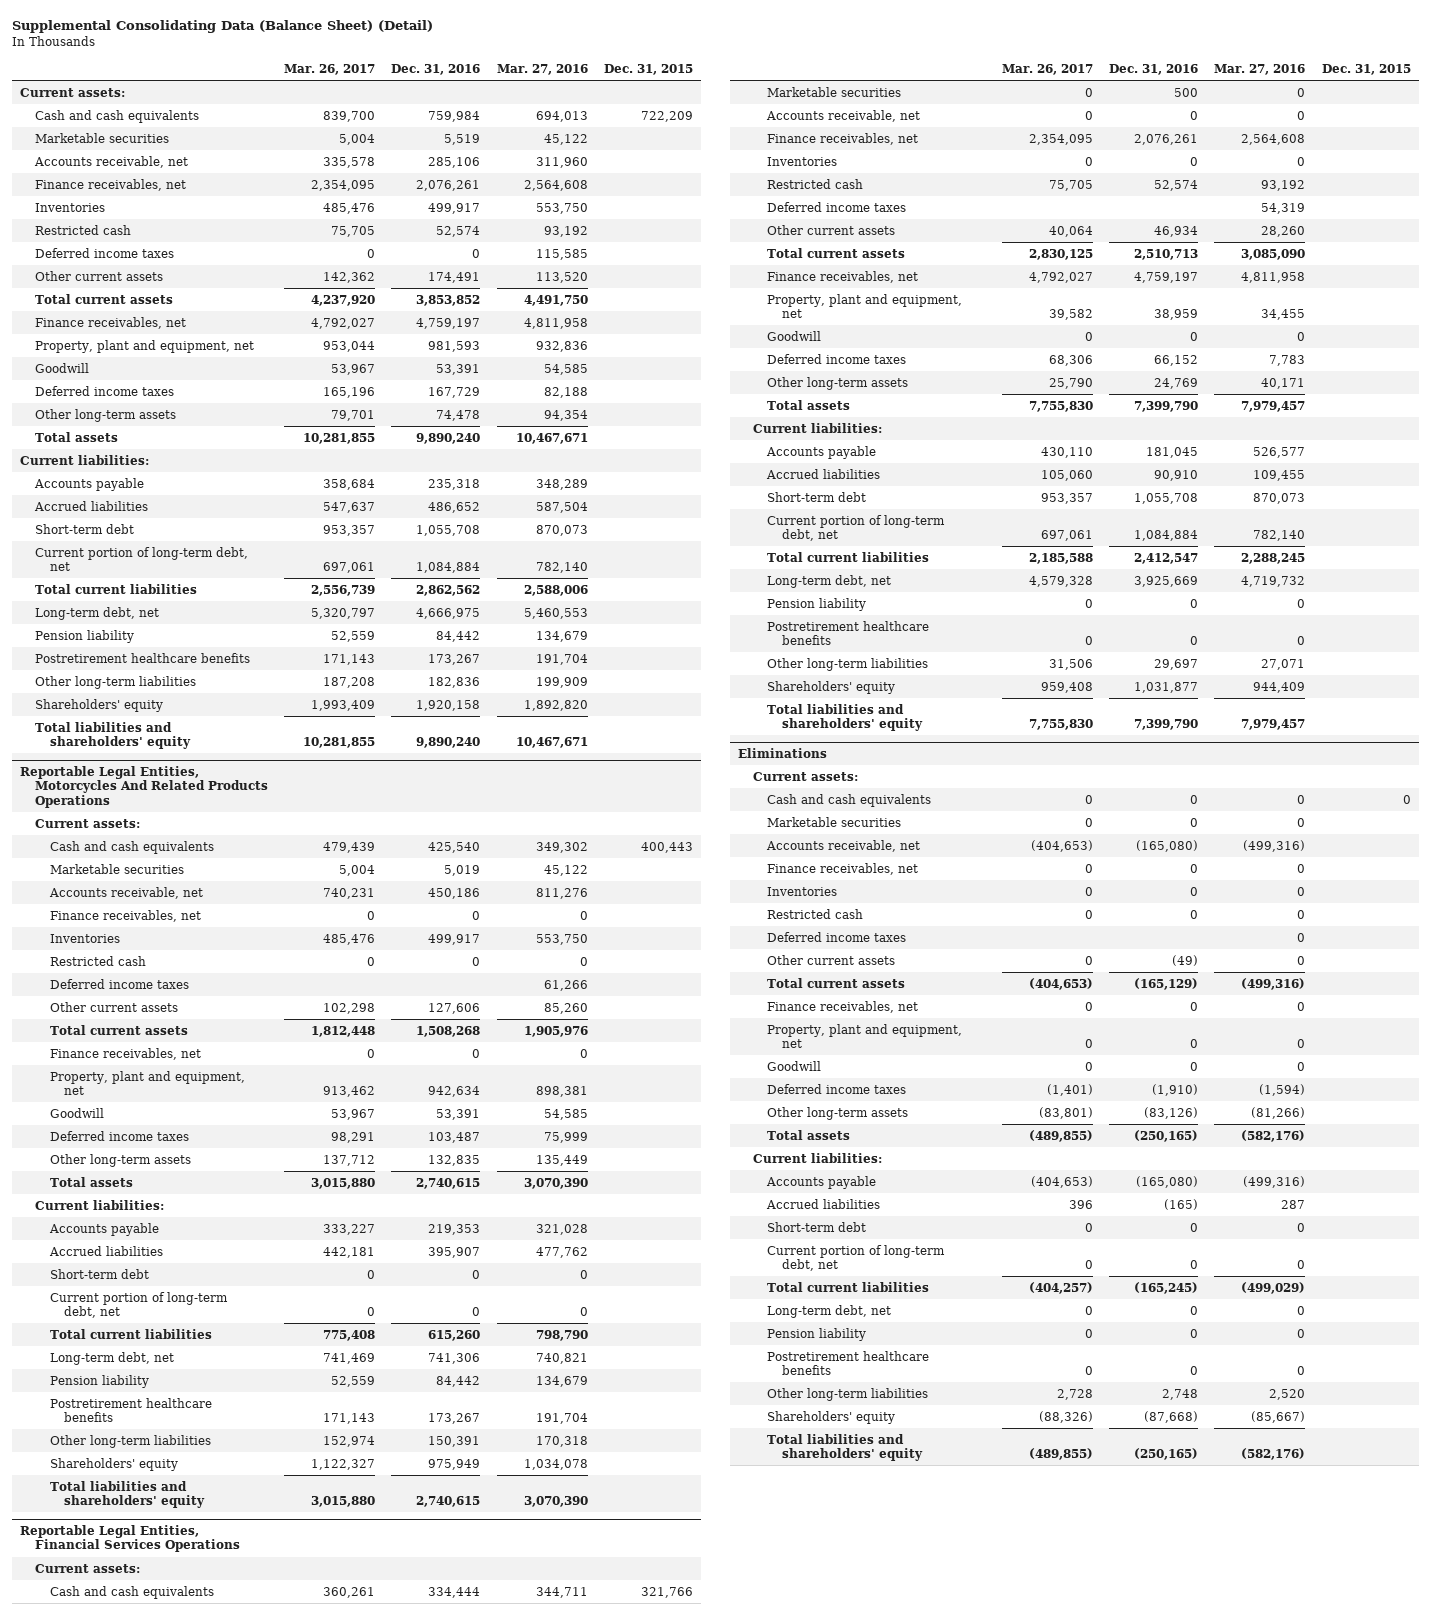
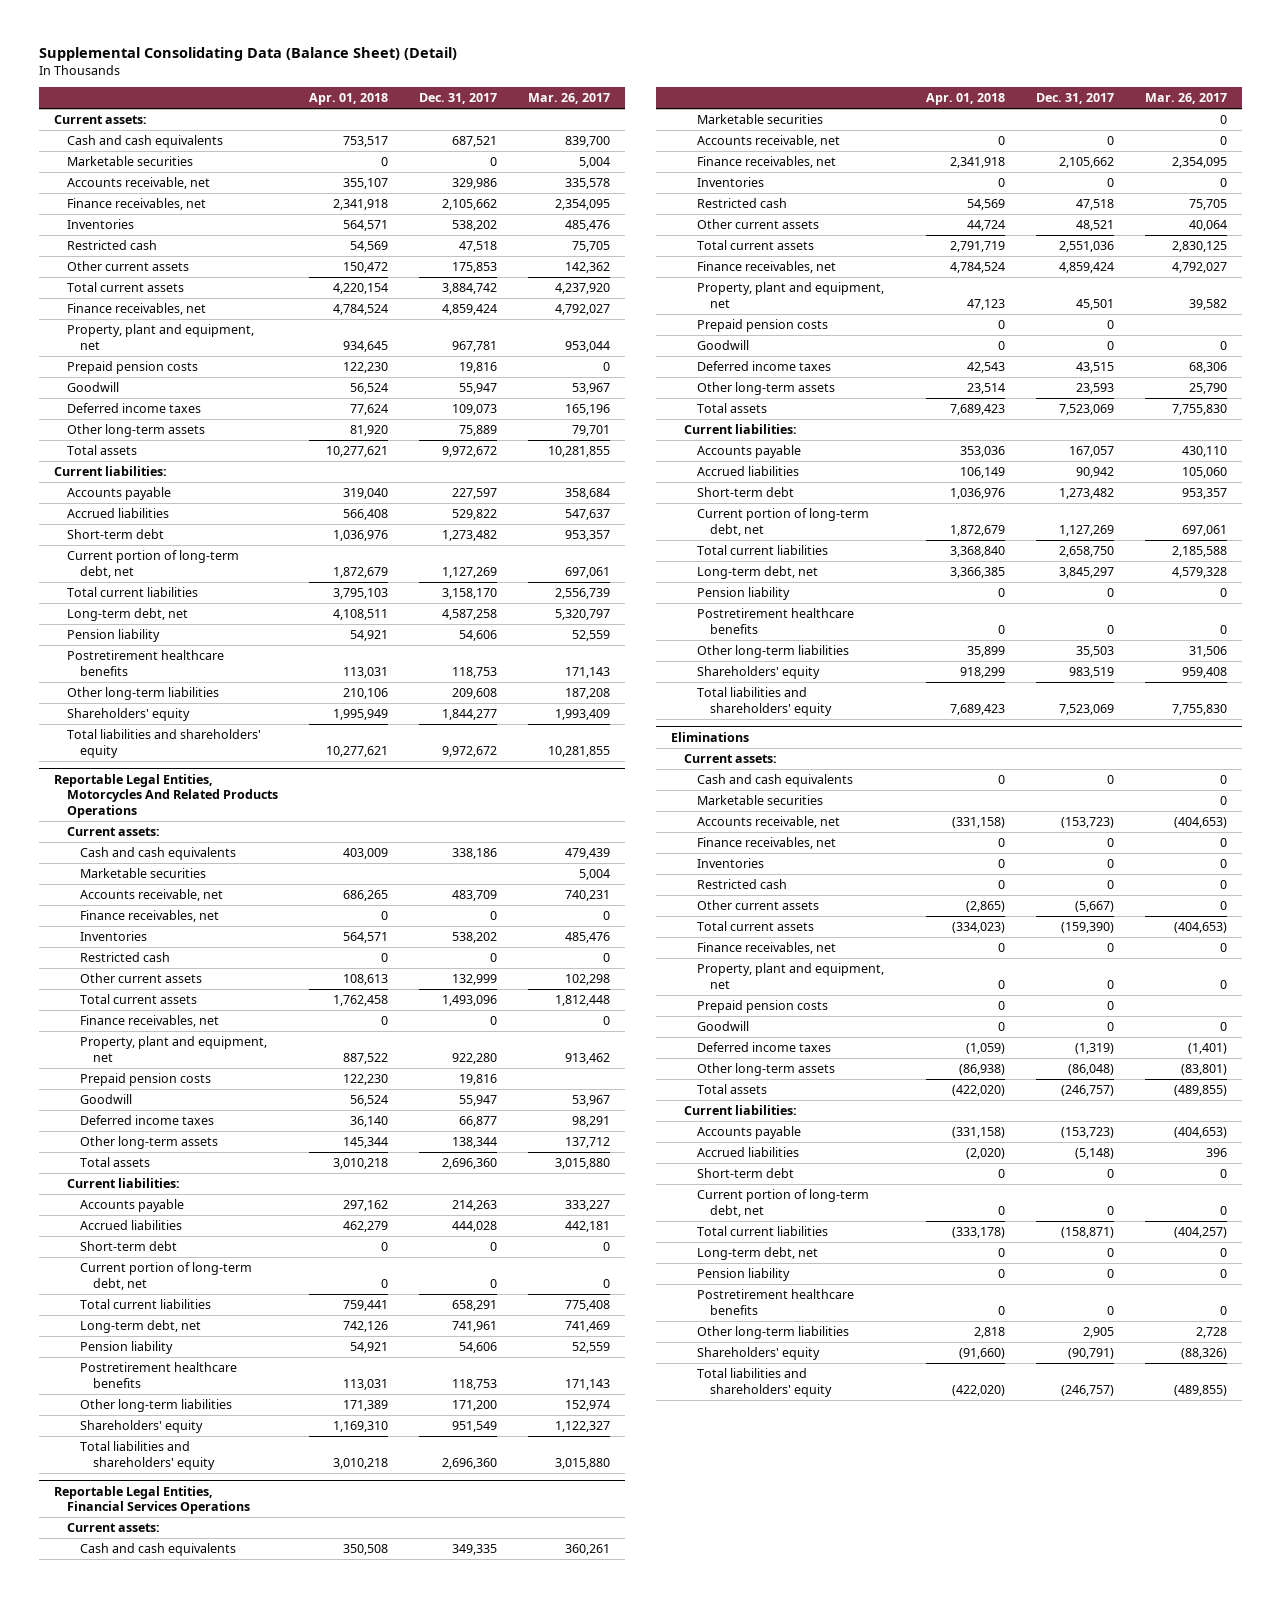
[391,63,481,75] Dec. 31, 2016 -> none
[496,63,588,75] Mar. 27, 2016 -> none
[603,63,693,75] Dec. 31, 2015 -> none
none -> [309,93,389,106] Apr. 01, 2018
none -> [418,93,497,105] Dec. 31, 2017
[34,247,174,258] Deferred income taxes -> none
none -> [67,360,199,374] Prepaid pension costs
[49,978,189,989] Deferred income taxes -> none
none -> [80,1072,212,1086] Prepaid pension costs
[767,201,907,212] Deferred income taxes -> none
none -> [697,318,829,332] Prepaid pension costs
[767,931,907,942] Deferred income taxes -> none
none -> [697,999,829,1013] Prepaid pension costs

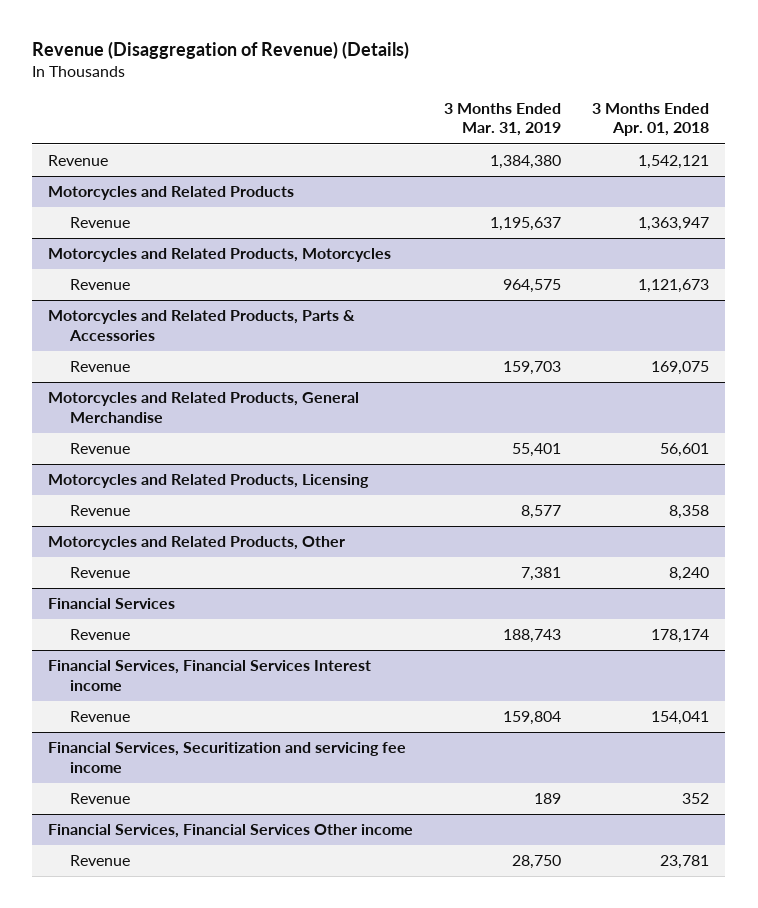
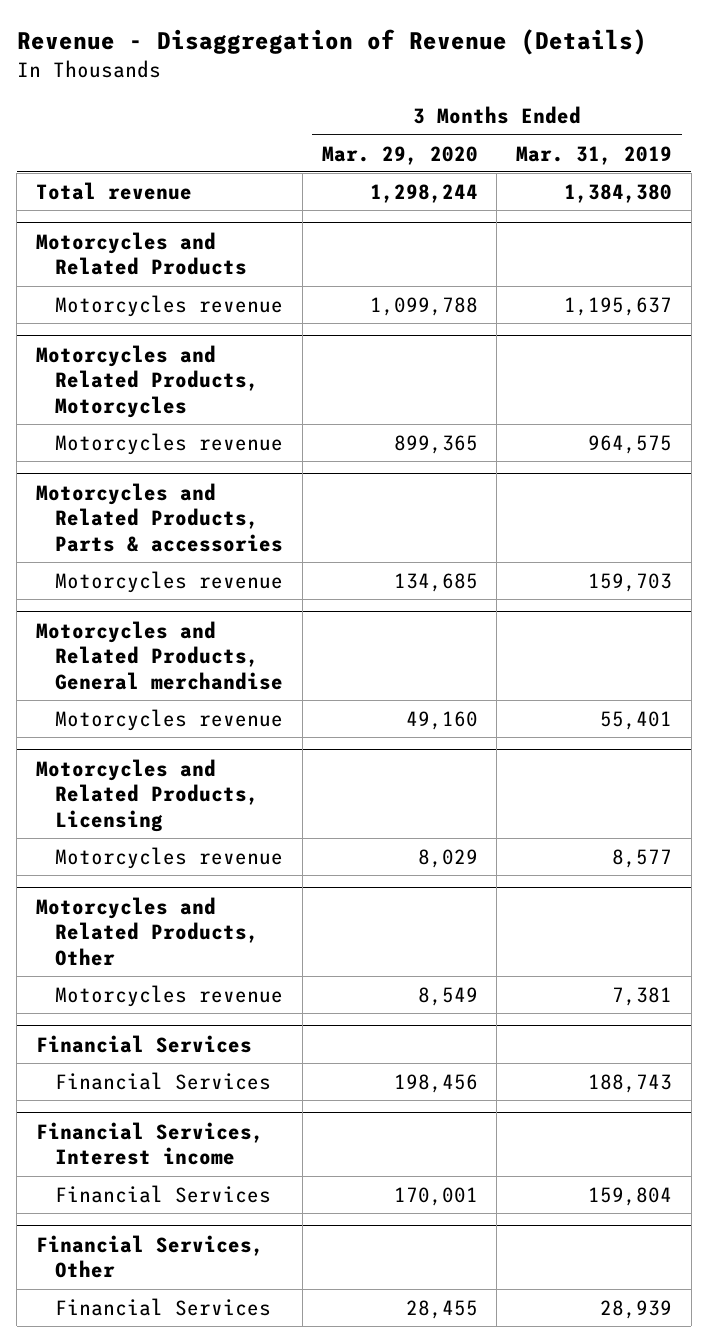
[32,41,410,60] Revenue (Disaggregation of Revenue) (Details) -> [16,28,647,55] Revenue - Disaggregation of Revenue (Details)
[592,102,710,137] 3 Months Ended Apr. 01, 2018 -> none
none -> [321,145,478,165] Mar. 29, 2020
[48,155,109,167] Revenue -> [35,181,192,200] Total revenue
[69,217,130,229] Revenue -> [55,294,284,317] Motorcycles revenue
[69,279,130,291] Revenue -> [55,432,284,455] Motorcycles revenue
[48,310,356,341] Motorcycles and Related Products, Parts & Accessories -> [35,482,284,553] Motorcycles and Related Products, Parts & accessories
[69,361,130,373] Revenue -> [55,570,284,593] Motorcycles revenue
[48,392,360,423] Motorcycles and Related Products, General Merchandise -> [35,620,284,691] Motorcycles and Related Products, General merchandise
[69,443,130,455] Revenue -> [55,708,284,731] Motorcycles revenue
[69,505,130,517] Revenue -> [55,846,284,869] Motorcycles revenue
[69,567,130,579] Revenue -> [55,984,284,1007] Motorcycles revenue
[48,742,407,773] Financial Services, Securitization and servicing fee income -> none
[69,793,130,805] Revenue -> none
[69,855,130,867] Revenue -> none
[69,629,130,641] Revenue -> [55,1071,272,1090] Financial Services
[48,660,372,691] Financial Services, Financial Services Interest income -> [35,1121,264,1166] Financial Services, Interest income
[69,711,130,723] Revenue -> [55,1184,272,1203] Financial Services
[48,824,414,839] Financial Services, Financial Services Other income -> [35,1234,264,1279] Financial Services, Other
none -> [55,1297,272,1316] Financial Services

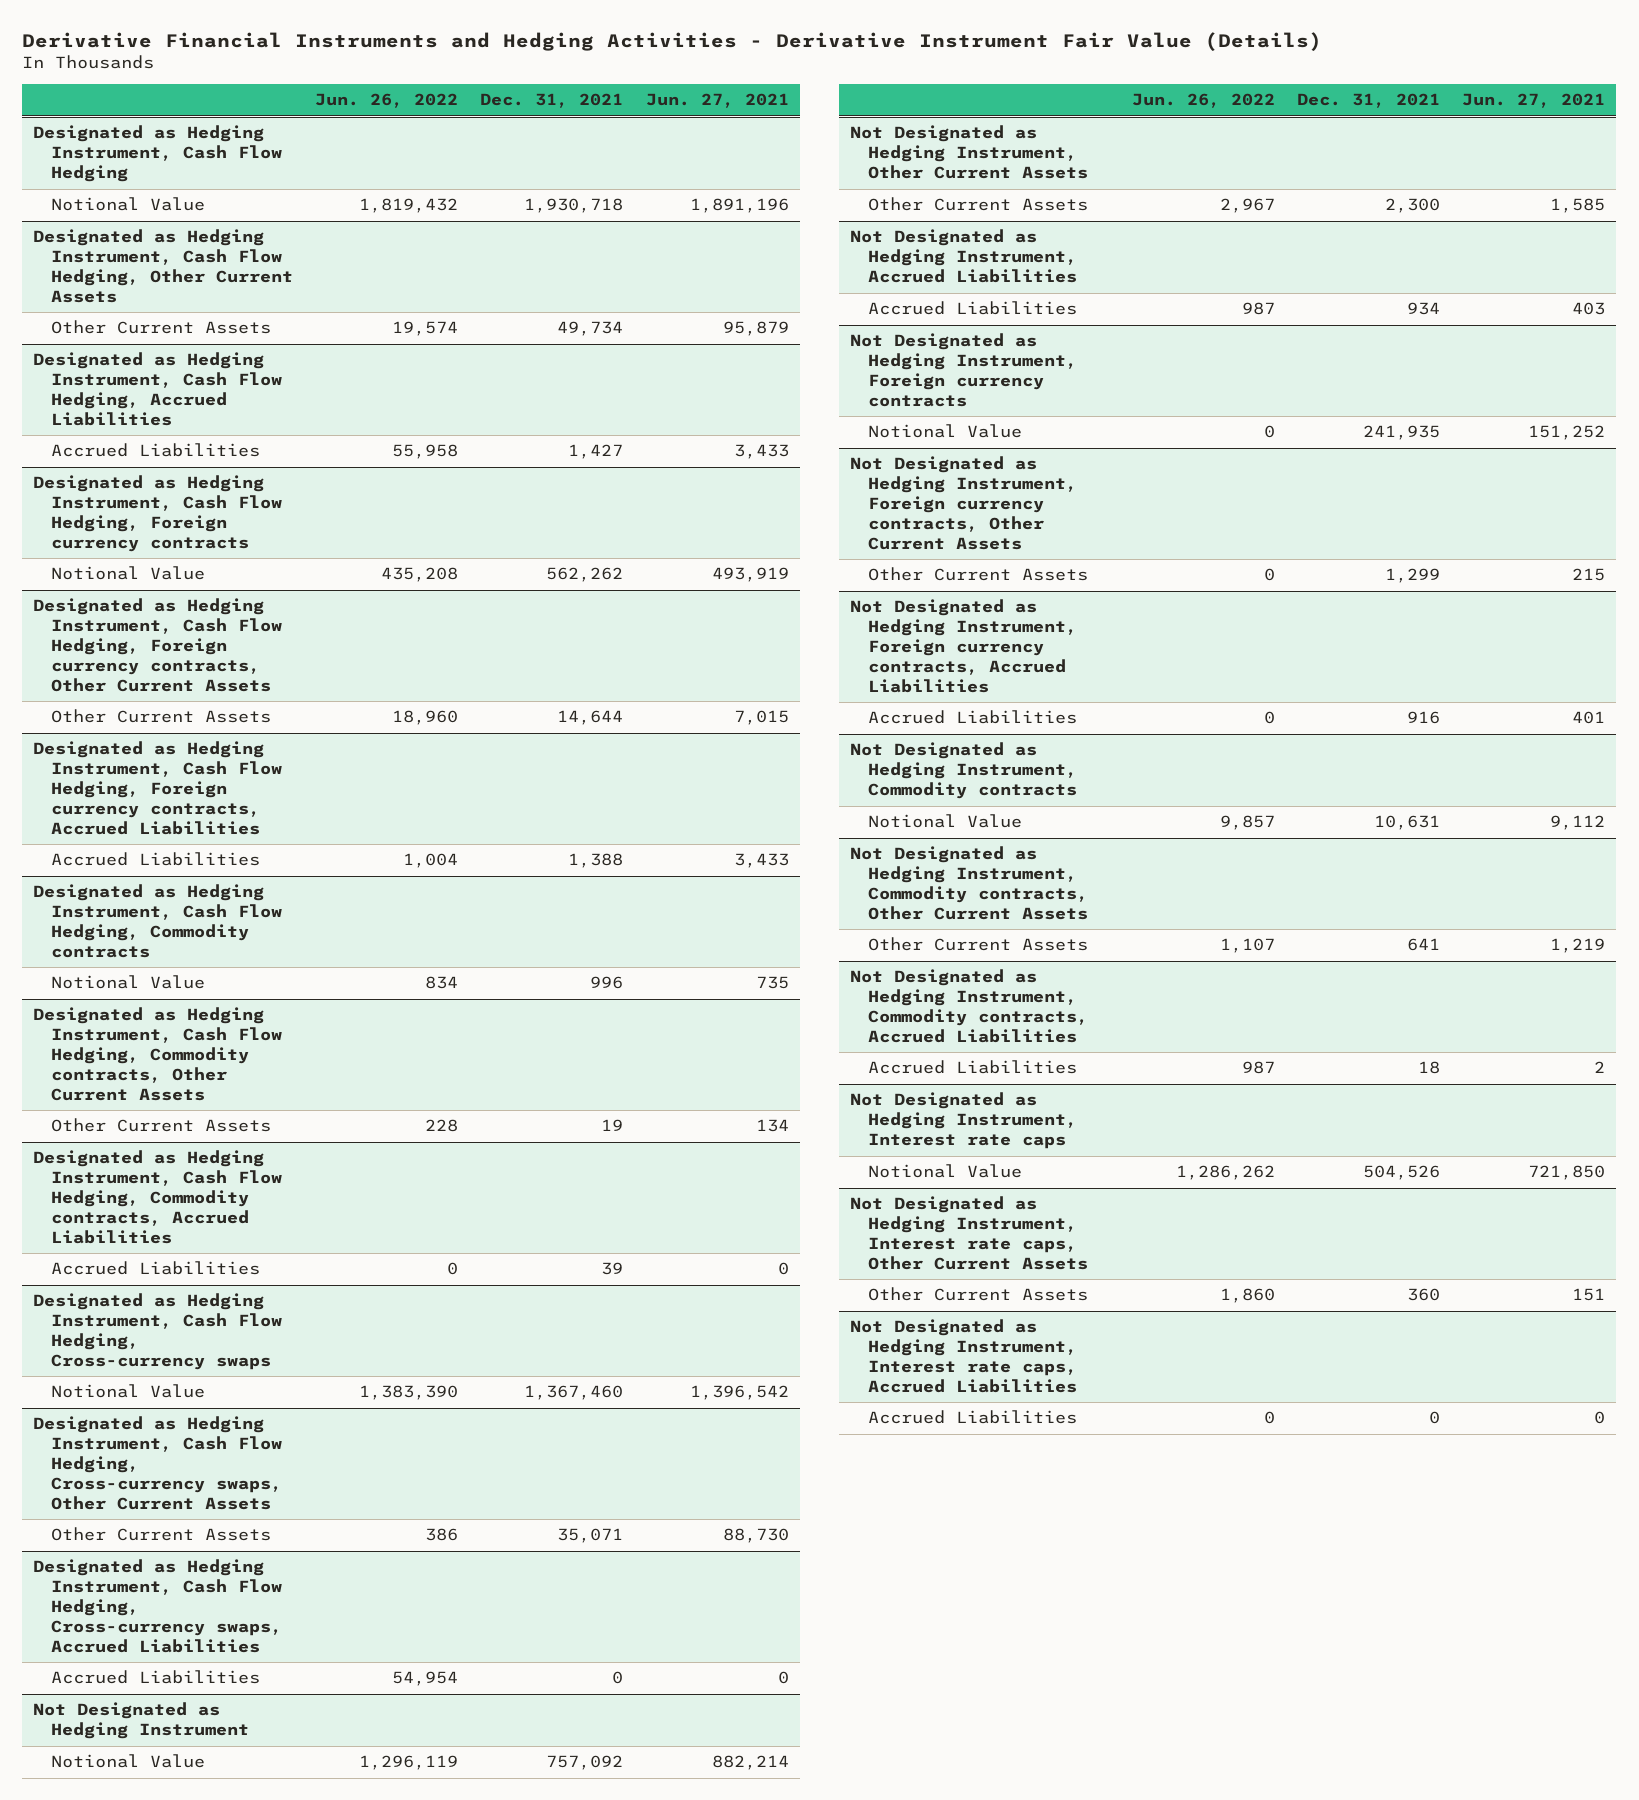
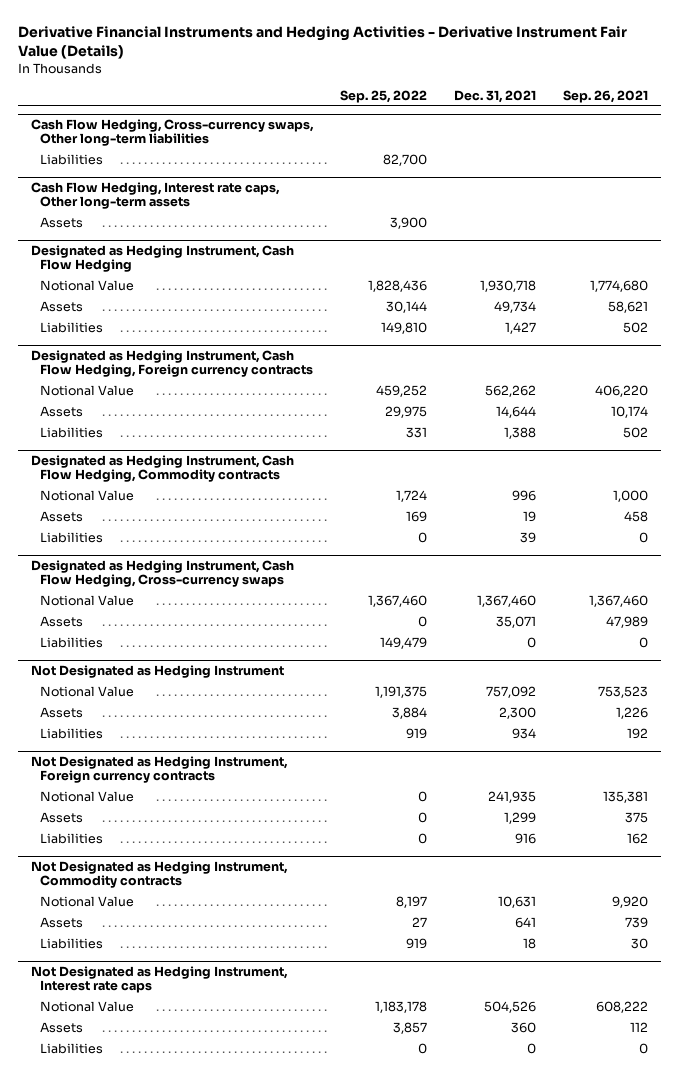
[315,93,459,109] Jun. 26, 2022 -> none
[645,93,789,109] Jun. 27, 2021 -> none
none -> [340,89,428,103] Sep. 25, 2022
none -> [562,89,648,103] Sep. 26, 2021
none -> [31,119,315,147] Cash Flow Hedging, Cross-currency swaps, Other long-term liabilities
none -> [39,153,103,165] Liabilities
none -> [31,182,281,210] Cash Flow Hedging, Interest rate caps, Other long-term assets
none -> [39,216,83,228] Assets
[33,229,294,303] Designated as Hedging Instrument, Cash Flow Hedging, Other Current Assets -> none
[33,352,283,426] Designated as Hedging Instrument, Cash Flow Hedging, Accrued Liabilities -> none
[51,320,272,335] Other Current Assets -> [39,300,83,312] Assets
[51,443,261,458] Accrued Liabilities -> [39,321,103,333] Liabilities
[33,598,283,692] Designated as Hedging Instrument, Cash Flow Hedging, Foreign currency contracts, Other Current Assets -> none
[33,741,283,835] Designated as Hedging Instrument, Cash Flow Hedging, Foreign currency contracts, Accrued Liabilities -> none
[51,709,272,724] Other Current Assets -> [39,405,83,417] Assets
[51,852,261,867] Accrued Liabilities -> [39,426,103,438] Liabilities
[33,1007,283,1101] Designated as Hedging Instrument, Cash Flow Hedging, Commodity contracts, Other Current Assets -> none
[33,1150,283,1244] Designated as Hedging Instrument, Cash Flow Hedging, Commodity contracts, Accrued Liabilities -> none
[51,1118,272,1133] Other Current Assets -> [39,510,83,522] Assets
[51,1261,261,1276] Accrued Liabilities -> [39,531,103,543] Liabilities
[33,1416,283,1510] Designated as Hedging Instrument, Cash Flow Hedging, Cross-currency swaps, Other Current Assets -> none
[33,1559,283,1653] Designated as Hedging Instrument, Cash Flow Hedging, Cross-currency swaps, Accrued Liabilities -> none
[51,1527,272,1542] Other Current Assets -> [39,615,83,627] Assets
[51,1670,261,1685] Accrued Liabilities -> [39,636,103,648] Liabilities
[850,125,1089,180] Not Designated as Hedging Instrument, Other Current Assets -> none
[850,229,1078,284] Not Designated as Hedging Instrument, Accrued Liabilities -> none
[868,197,1089,212] Other Current Assets -> [39,706,83,718] Assets
[868,301,1078,316] Accrued Liabilities -> [39,727,103,739] Liabilities
[850,456,1078,550] Not Designated as Hedging Instrument, Foreign currency contracts, Other Current Assets -> none
[850,599,1078,693] Not Designated as Hedging Instrument, Foreign currency contracts, Accrued Liabilities -> none
[868,567,1089,582] Other Current Assets -> [39,811,83,823] Assets
[868,710,1078,725] Accrued Liabilities -> [39,832,103,844] Liabilities
[850,846,1089,920] Not Designated as Hedging Instrument, Commodity contracts, Other Current Assets -> none
[850,969,1089,1043] Not Designated as Hedging Instrument, Commodity contracts, Accrued Liabilities -> none
[868,937,1089,952] Other Current Assets -> [39,916,83,928] Assets
[868,1060,1078,1075] Accrued Liabilities -> [39,937,103,949] Liabilities
[850,1196,1089,1270] Not Designated as Hedging Instrument, Interest rate caps, Other Current Assets -> none
[850,1319,1078,1393] Not Designated as Hedging Instrument, Interest rate caps, Accrued Liabilities -> none
[868,1287,1089,1302] Other Current Assets -> [39,1021,83,1033] Assets
[868,1410,1078,1425] Accrued Liabilities -> [39,1042,103,1054] Liabilities

